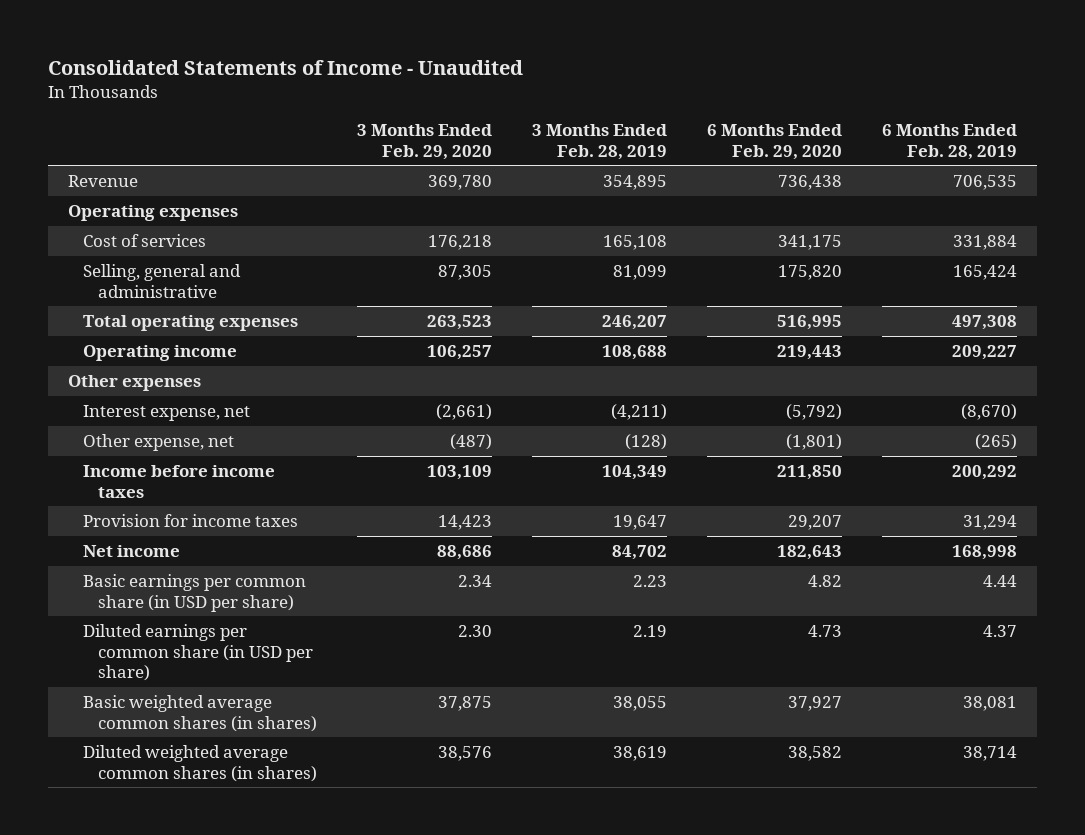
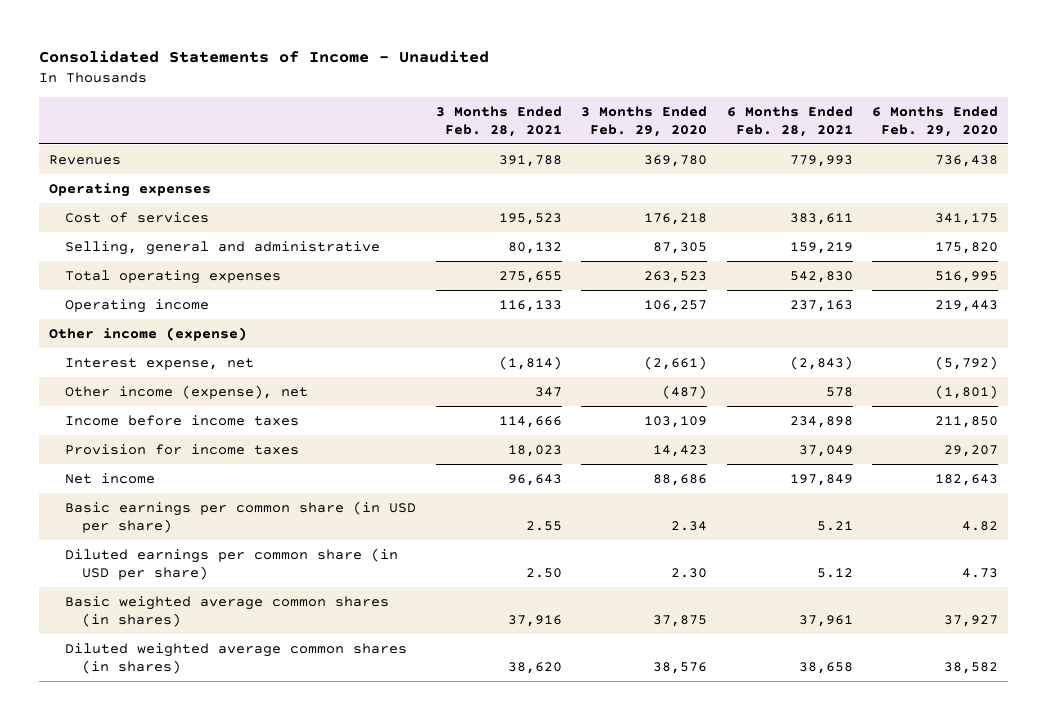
[532,123,668,160] 3 Months Ended Feb. 28, 2019 -> none
[881,123,1017,160] 6 Months Ended Feb. 28, 2019 -> none
none -> [435,105,562,137] 3 Months Ended Feb. 28, 2021
none -> [726,105,853,137] 6 Months Ended Feb. 28, 2021
[67,174,138,187] Revenue -> [48,154,121,165] Revenues
[67,374,201,391] Other expenses -> [48,326,247,341] Other income (expense)
[82,433,234,451] Other expense, net -> [65,384,309,399] Other income (expense), net

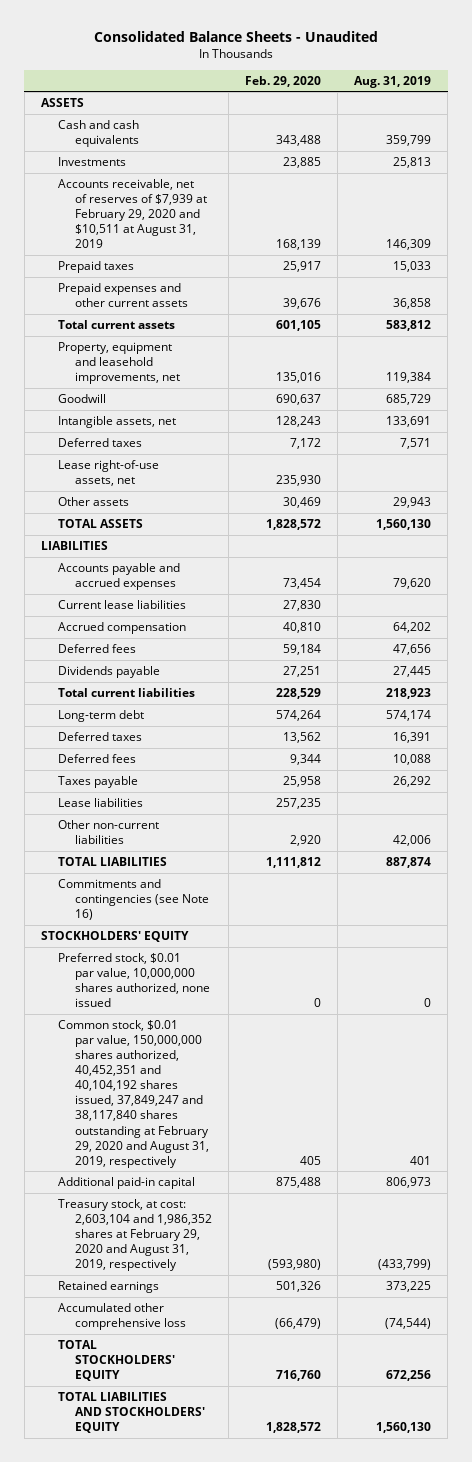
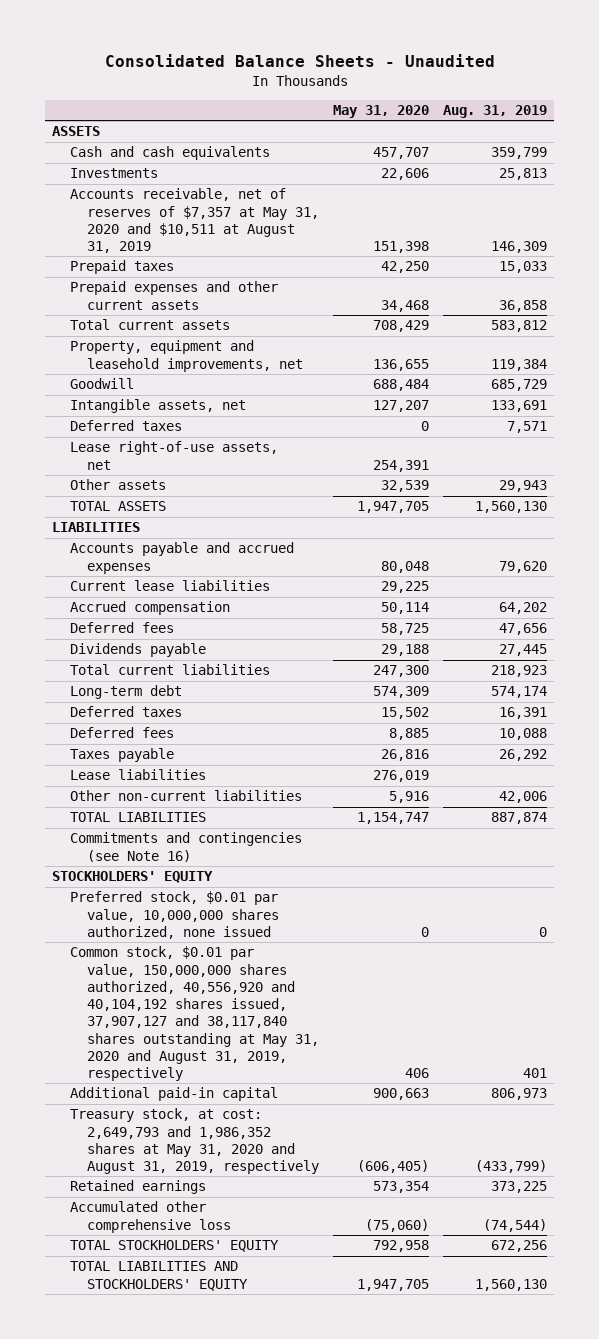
[245,75,322,87] Feb. 29, 2020 -> none
none -> [333,105,430,119] May 31, 2020
[57,178,208,249] Accounts receivable, net of reserves of $7,939 at February 29, 2020 and $10,511 at August 31, 2019 -> [69,188,319,254] Accounts receivable, net of reserves of $7,357 at May 31, 2020 and $10,511 at August 31, 2019
[57,1019,210,1168] Common stock, $0.01 par value, 150,000,000 shares authorized, 40,452,351 and 40,104,192 shares issued, 37,849,247 and 38,117,840 shares outstanding at February 29, 2020 and August 31, 2019, respectively -> [69,946,319,1082] Common stock, $0.01 par value, 150,000,000 shares authorized, 40,556,920 and 40,104,192 shares issued, 37,907,127 and 38,117,840 shares outstanding at May 31, 2020 and August 31, 2019, respectively
[57,1198,213,1272] Treasury stock, at cost: 2,603,104 and 1,986,352 shares at February 29, 2020 and August 31, 2019, respectively -> [69,1108,319,1175] Treasury stock, at cost: 2,649,793 and 1,986,352 shares at May 31, 2020 and August 31, 2019, respectively

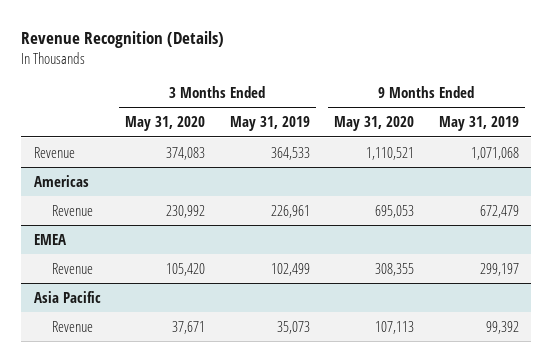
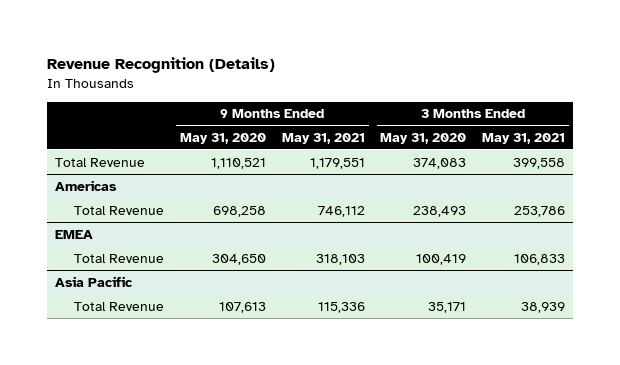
[229,116,310,132] May 31, 2019 -> none
[438,116,519,132] May 31, 2019 -> none
none -> [281,132,365,144] May 31, 2021
none -> [482,132,566,144] May 31, 2021
[33,146,75,158] Revenue -> [55,157,146,167] Total Revenue
[51,204,93,216] Revenue -> [73,205,164,215] Total Revenue
[166,204,206,218] 230,992 -> [413,205,467,217] 238,493
[375,204,415,218] 695,053 -> [212,205,266,217] 698,258
[51,262,93,274] Revenue -> [73,253,164,263] Total Revenue
[166,262,206,276] 105,420 -> [416,253,467,265] 100,419
[375,262,415,276] 308,355 -> [211,253,266,265] 304,650
[51,320,93,332] Revenue -> [73,301,164,311] Total Revenue
[172,320,206,334] 37,671 -> [428,301,467,313] 35,171
[375,320,415,334] 107,113 -> [218,301,266,313] 107,613

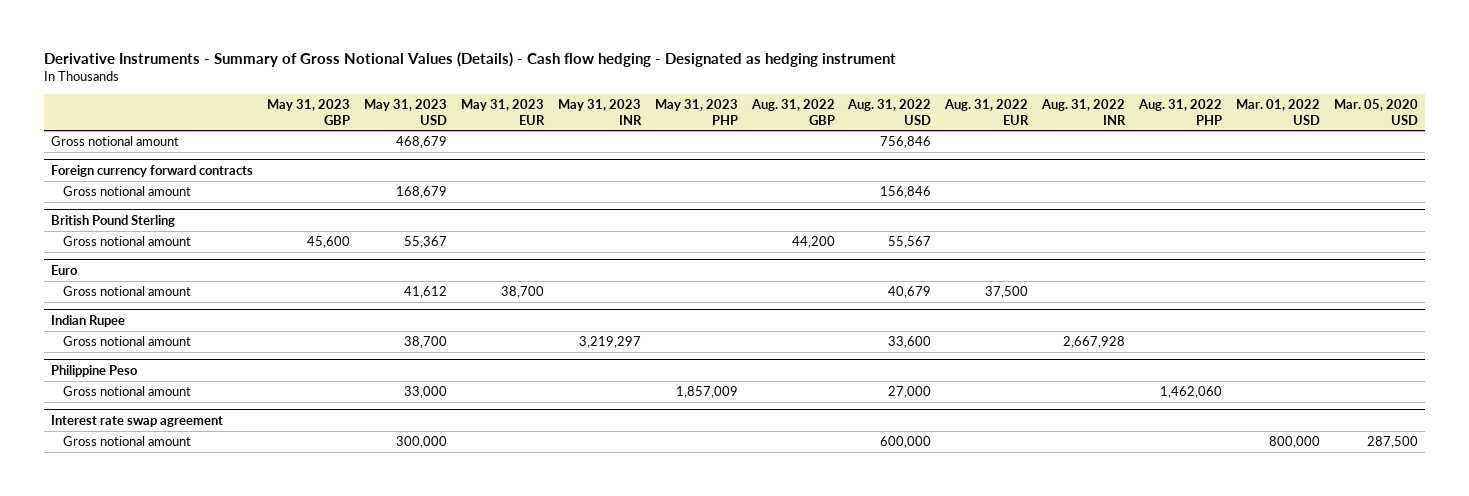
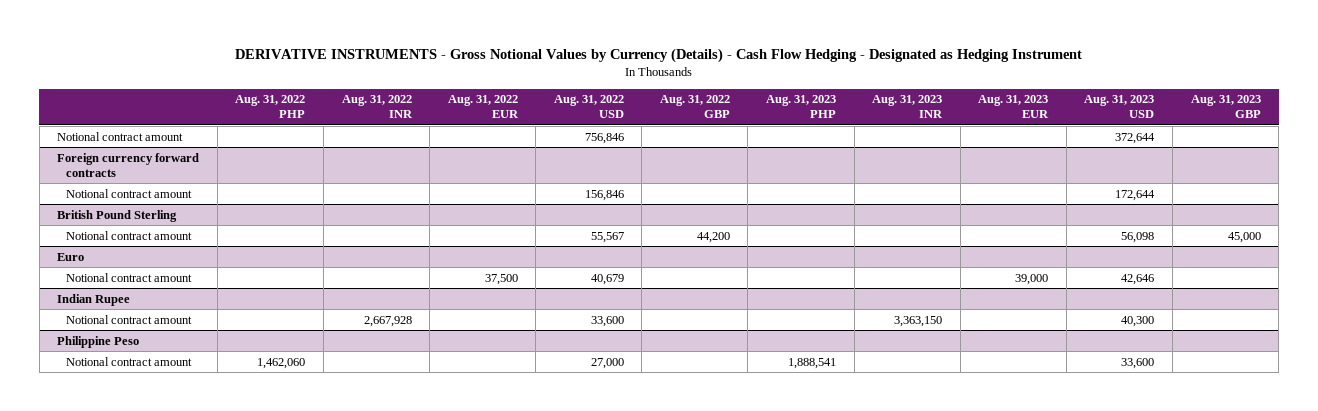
[43,51,896,67] Derivative Instruments - Summary of Gross Notional Values (Details) - Cash flow hedging - Designated as hedging instrument -> [234,47,1082,63] DERIVATIVE INSTRUMENTS - Gross Notional Values by Currency (Details) - Cash Flow Hedging - Designated as Hedging Instrument
[266,99,350,125] May 31, 2023 GBP -> none
[363,99,447,125] May 31, 2023 USD -> none
[460,99,545,125] May 31, 2023 EUR -> none
[557,99,642,125] May 31, 2023 INR -> none
[654,99,738,125] May 31, 2023 PHP -> none
[1236,99,1321,125] Mar. 01, 2022 USD -> none
[1334,99,1419,125] Mar. 05, 2020 USD -> none
none -> [766,95,837,119] Aug. 31, 2023 PHP
none -> [872,95,944,119] Aug. 31, 2023 INR
none -> [978,95,1050,119] Aug. 31, 2023 EUR
none -> [1084,95,1155,119] Aug. 31, 2023 USD
none -> [1190,95,1261,119] Aug. 31, 2023 GBP
[50,136,179,147] Gross notional amount -> [57,131,184,141] Notional contract amount
[63,186,192,197] Gross notional amount -> [66,188,193,198] Notional contract amount
[63,236,192,247] Gross notional amount -> [66,230,193,240] Notional contract amount
[63,286,192,297] Gross notional amount -> [66,272,193,282] Notional contract amount
[63,336,192,347] Gross notional amount -> [66,314,193,324] Notional contract amount
[50,414,223,427] Interest rate swap agreement -> none
[63,436,192,447] Gross notional amount -> none
[63,386,192,397] Gross notional amount -> [66,356,193,366] Notional contract amount

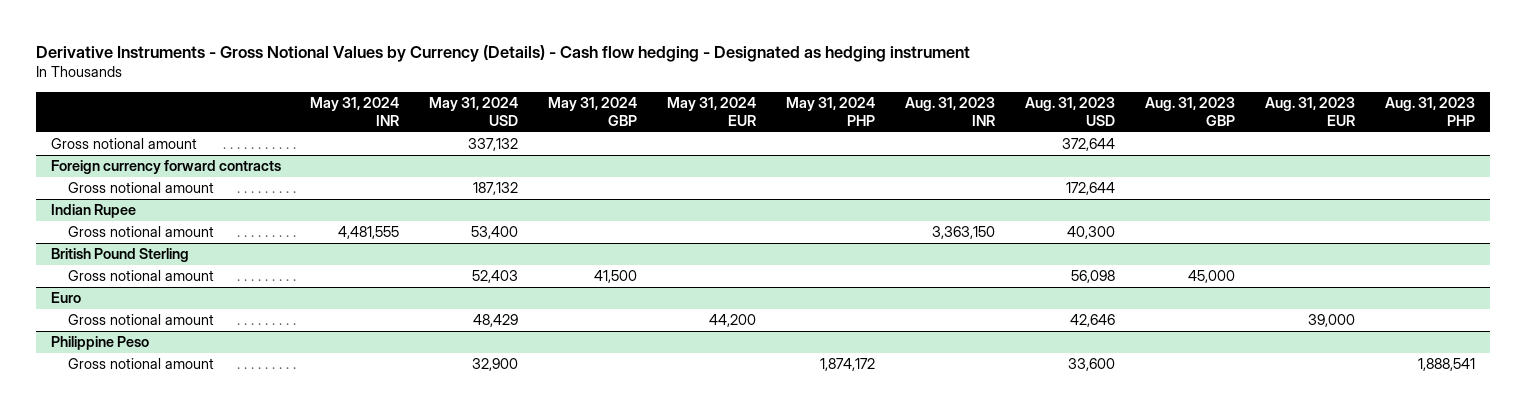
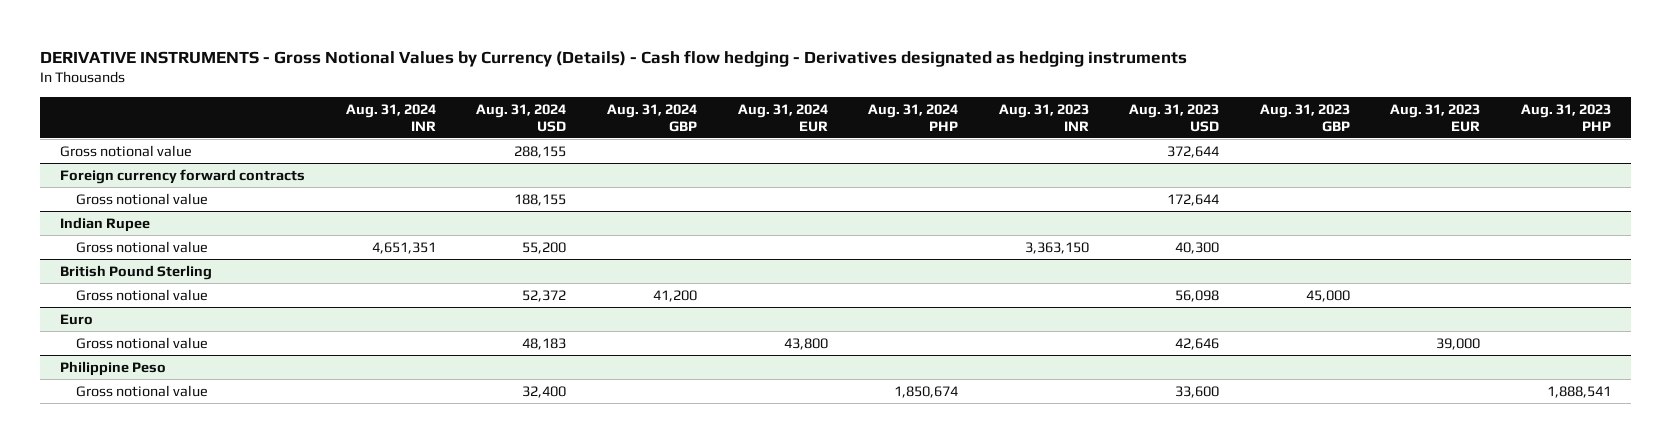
[35,44,970,62] Derivative Instruments - Gross Notional Values by Currency (Details) - Cash flow hedging - Designated as hedging instrument -> [40,49,1188,67] DERIVATIVE INSTRUMENTS - Gross Notional Values by Currency (Details) - Cash flow hedging - Derivatives designated as hedging instruments
[310,97,400,126] May 31, 2024 INR -> none
[429,97,519,126] May 31, 2024 USD -> none
[548,97,638,126] May 31, 2024 GBP -> none
[667,97,757,126] May 31, 2024 EUR -> none
[786,97,876,126] May 31, 2024 PHP -> none
none -> [345,103,436,131] Aug. 31, 2024 INR
none -> [476,103,567,132] Aug. 31, 2024 USD
none -> [606,103,697,132] Aug. 31, 2024 GBP
none -> [737,103,828,132] Aug. 31, 2024 EUR
none -> [868,103,959,131] Aug. 31, 2024 PHP
[50,138,197,150] Gross notional amount -> [60,144,193,157] Gross notional value
[67,182,214,194] Gross notional amount -> [76,192,209,205] Gross notional value
[67,226,214,238] Gross notional amount -> [76,240,209,253] Gross notional value
[67,270,214,282] Gross notional amount -> [76,288,209,301] Gross notional value
[67,314,214,326] Gross notional amount -> [76,336,209,349] Gross notional value
[67,358,214,370] Gross notional amount -> [76,384,209,397] Gross notional value

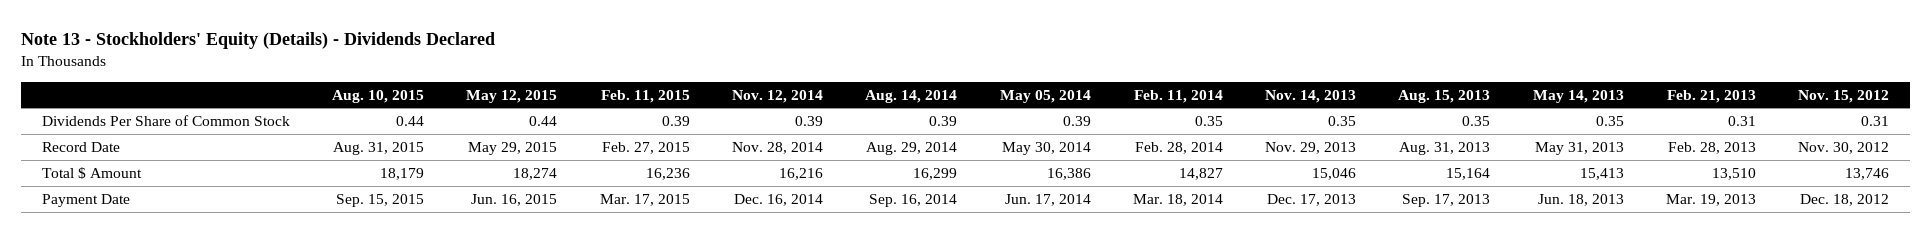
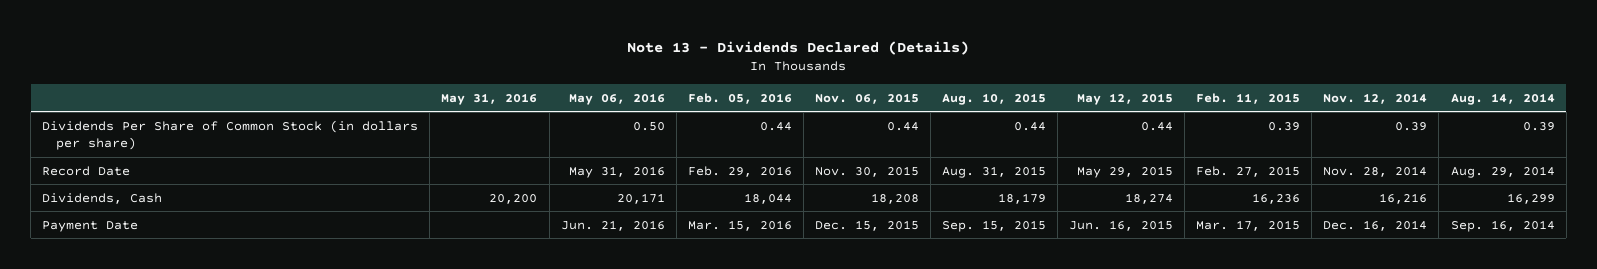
[20,32,495,50] Note 13 - Stockholders' Equity (Details) - Dividends Declared -> [627,40,970,55] Note 13 - Dividends Declared (Details)
[999,89,1091,103] May 05, 2014 -> none
[1133,89,1223,103] Feb. 11, 2014 -> none
[1265,89,1357,103] Nov. 14, 2013 -> none
[1398,89,1491,103] Aug. 15, 2013 -> none
[1532,89,1624,103] May 14, 2013 -> none
[1666,89,1756,103] Feb. 21, 2013 -> none
[1798,89,1890,103] Nov. 15, 2012 -> none
none -> [441,92,538,105] May 31, 2016
none -> [568,92,665,105] May 06, 2016
none -> [687,92,792,104] Feb. 05, 2016
none -> [814,92,919,104] Nov. 06, 2015
[41,114,290,126] Dividends Per Share of Common Stock -> [42,119,419,151] Dividends Per Share of Common Stock (in dollars per share)
[41,166,142,179] Total $ Amount -> [42,192,163,204] Dividends, Cash

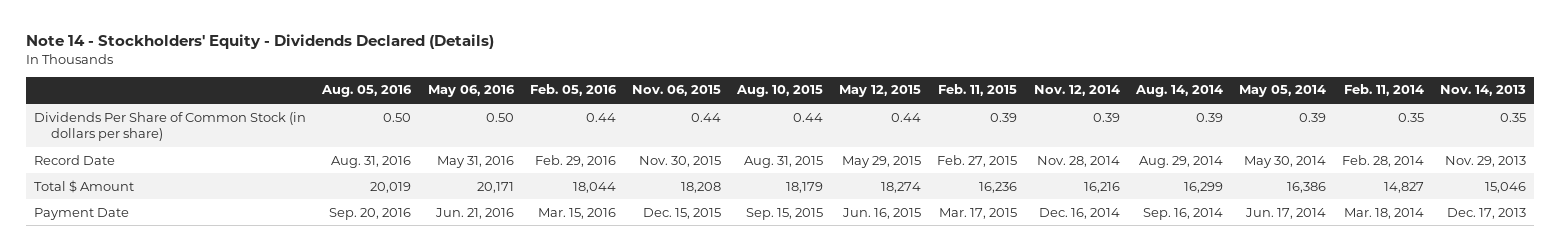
[627,40,970,55] Note 13 - Dividends Declared (Details) -> [26,34,495,50] Note 14 - Stockholders' Equity - Dividends Declared (Details)
[441,92,538,105] May 31, 2016 -> none
none -> [321,85,413,98] Aug. 05, 2016
none -> [1238,85,1326,98] May 05, 2014
none -> [1344,84,1425,97] Feb. 11, 2014
none -> [1440,85,1527,97] Nov. 14, 2013
[42,192,163,204] Dividends, Cash -> [34,179,135,193] Total $ Amount

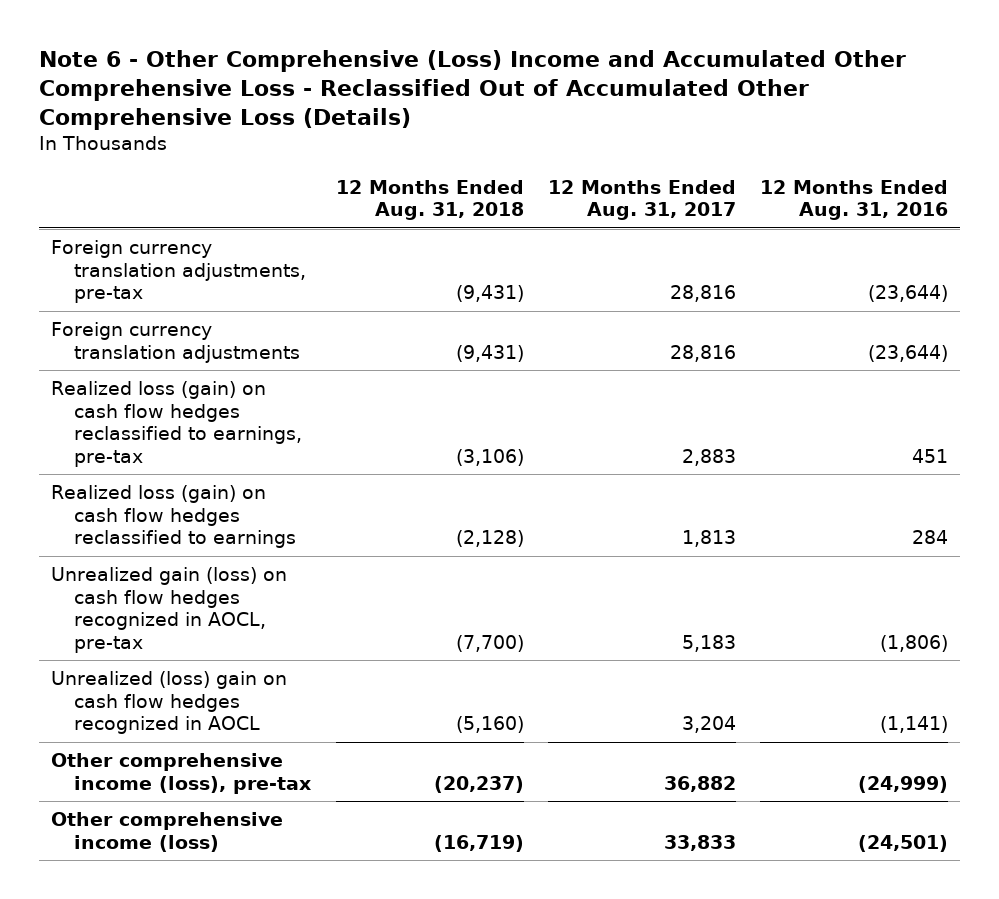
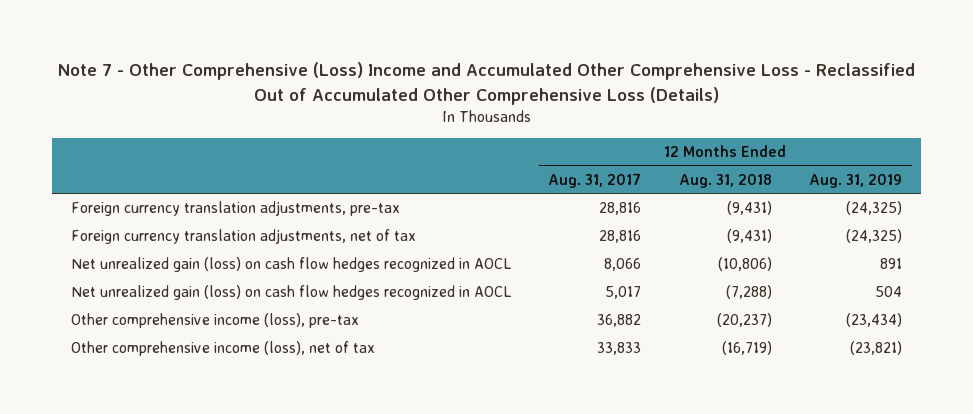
[38,50,906,130] Note 6 - Other Comprehensive (Loss) Income and Accumulated Other Comprehensive Loss - Reclassified Out of Accumulated Other Comprehensive Loss (Details) -> [57,62,915,105] Note 7 - Other Comprehensive (Loss) Income and Accumulated Other Comprehensive Loss - Reclassified Out of Accumulated Other Comprehensive Loss (Details)
[760,179,949,221] 12 Months Ended Aug. 31, 2016 -> none
none -> [809,173,903,188] Aug. 31, 2019
[50,381,303,467] Realized loss (gain) on cash flow hedges reclassified to earnings, pre-tax -> none
[50,485,297,549] Realized loss (gain) on cash flow hedges reclassified to earnings -> none
[50,322,301,363] Foreign currency translation adjustments -> [70,229,416,245] Foreign currency translation adjustments, net of tax
[50,567,287,653] Unrealized gain (loss) on cash flow hedges recognized in AOCL, pre-tax -> [70,257,511,273] Net unrealized gain (loss) on cash flow hedges recognized in AOCL
[455,634,524,652] (7,700) -> [717,257,772,272] (10,806)
[681,634,736,652] 5,183 -> [604,258,642,272] 8,066
[50,671,287,735] Unrealized (loss) gain on cash flow hedges recognized in AOCL -> [70,285,511,301] Net unrealized gain (loss) on cash flow hedges recognized in AOCL
[455,716,524,734] (5,160) -> [725,285,772,300] (7,288)
[681,716,736,734] 3,204 -> [605,286,642,300] 5,017
[50,812,283,852] Other comprehensive income (loss) -> [70,341,375,357] Other comprehensive income (loss), net of tax

